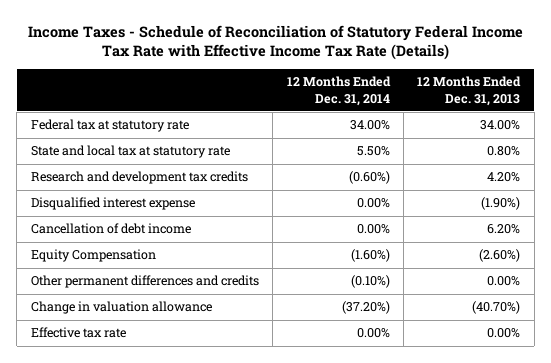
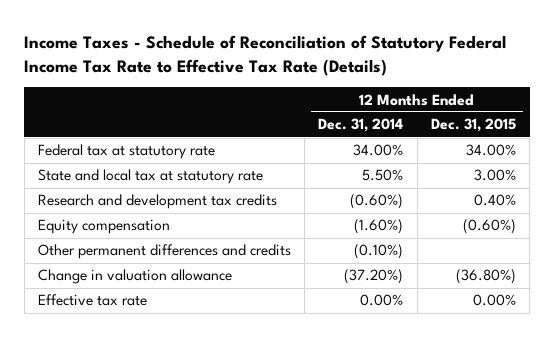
[27,24,523,61] Income Taxes - Schedule of Reconciliation of Statutory Federal Income Tax Rate with Effective Income Tax Rate (Details) -> [24,34,507,76] Income Taxes - Schedule of Reconciliation of Statutory Federal Income Tax Rate to Effective Tax Rate (Details)
[417,76,522,106] 12 Months Ended Dec. 31, 2013 -> none
none -> [430,118,516,133] Dec. 31, 2015
[30,197,195,211] Disqualified interest expense -> none
[30,223,191,235] Cancellation of debt income -> none
[30,249,156,263] Equity Compensation -> [37,219,170,235] Equity compensation

